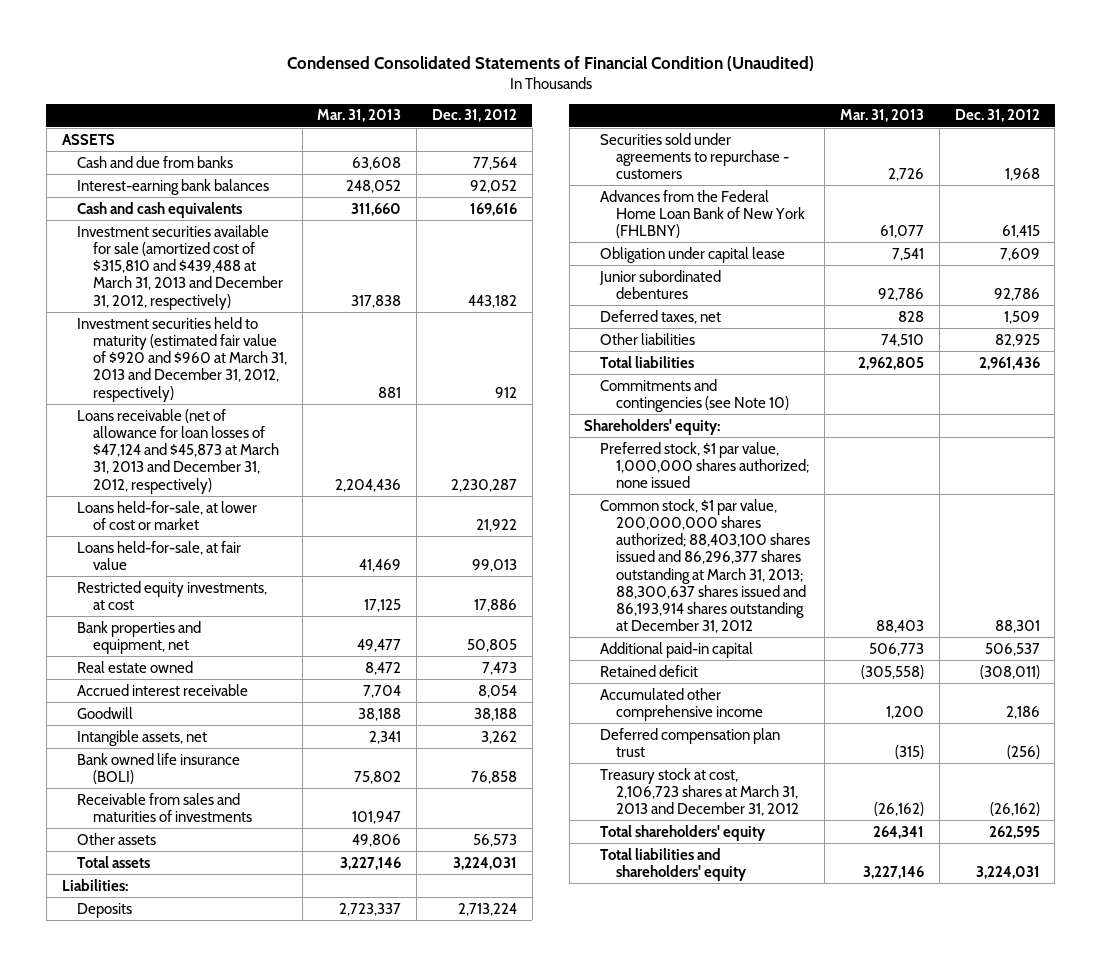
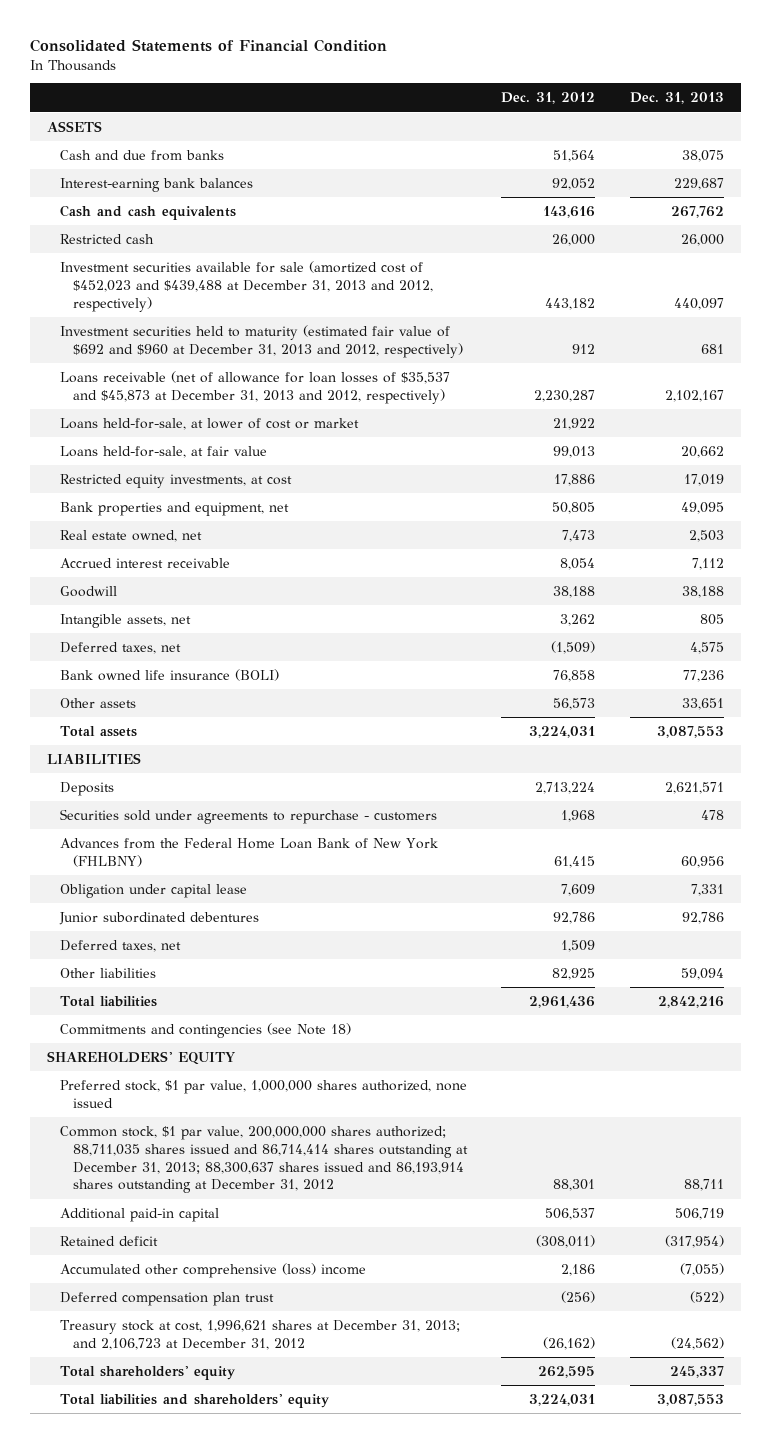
[286,56,814,72] Condensed Consolidated Statements of Financial Condition (Unaudited) -> [29,38,387,52] Consolidated Statements of Financial Condition
[317,109,402,123] Mar. 31, 2013 -> none
none -> [629,92,724,105] Dec. 31, 2013
[472,156,517,170] 77,564 -> [553,149,596,162] 51,564
[469,202,517,216] 169,616 -> [543,205,596,218] 143,616
none -> [59,233,154,244] Restricted cash
[77,224,283,310] Investment securities available for sale (amortized cost of $315,810 and $439,488 at March 31, 2013 and December 31, 2012, respectively) -> [59,260,433,312] Investment securities available for sale (amortized cost of $452,023 and $439,488 at December 31, 2013 and 2012, respectively)
[77,316,287,402] Investment securities held to maturity (estimated fair value of $920 and $960 at March 31, 2013 and December 31, 2012, respectively) -> [59,324,463,358] Investment securities held to maturity (estimated fair value of $692 and $960 at December 31, 2013 and 2012, respectively)
[77,408,279,494] Loans receivable (net of allowance for loan losses of $47,124 and $45,873 at March 31, 2013 and December 31, 2012, respectively) -> [59,370,450,404] Loans receivable (net of allowance for loan losses of $35,537 and $45,873 at December 31, 2013 and 2012, respectively)
[77,660,194,673] Real estate owned -> [59,529,202,542] Real estate owned, net
none -> [59,641,181,654] Deferred taxes, net
[77,792,252,822] Receivable from sales and maturities of investments -> none
[61,878,128,891] Liabilities: -> [46,752,141,764] LIABILITIES
[600,378,789,412] Commitments and contingencies (see Note 10) -> [59,1022,351,1038] Commitments and contingencies (see Note 18)
[584,418,721,435] Shareholders' equity: -> [46,1050,235,1065] SHAREHOLDERS' EQUITY
[600,441,809,489] Preferred stock, $1 par value, 1,000,000 shares authorized; none issued -> [59,1079,467,1108] Preferred stock, $1 par value, 1,000,000 shares authorized, none issued
[600,498,810,634] Common stock, $1 par value, 200,000,000 shares authorized; 88,403,100 shares issued and 86,296,377 shares outstanding at March 31, 2013; 88,300,637 shares issued and 86,193,914 shares outstanding at December 31, 2012 -> [59,1125,468,1194] Common stock, $1 par value, 200,000,000 shares authorized; 88,711,035 shares issued and 86,714,414 shares outstanding at December 31, 2013; 88,300,637 shares issued and 86,193,914 shares outstanding at December 31, 2012
[600,687,763,721] Accumulated other comprehensive income -> [59,1262,366,1278] Accumulated other comprehensive (loss) income
[600,767,799,817] Treasury stock at cost, 2,106,723 shares at March 31, 2013 and December 31, 2012 -> [59,1319,460,1350] Treasury stock at cost, 1,996,621 shares at December 31, 2013; and 2,106,723 at December 31, 2012

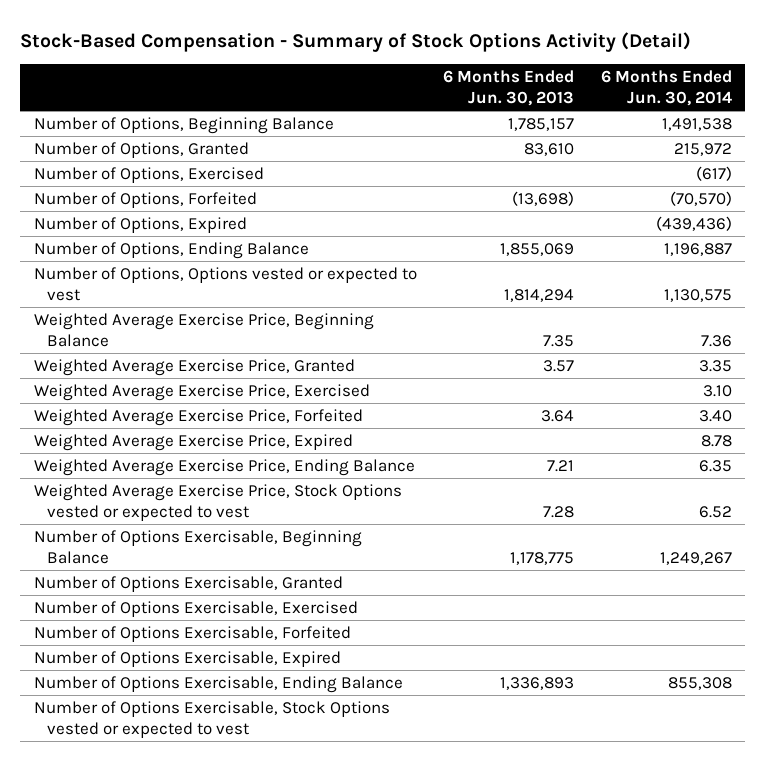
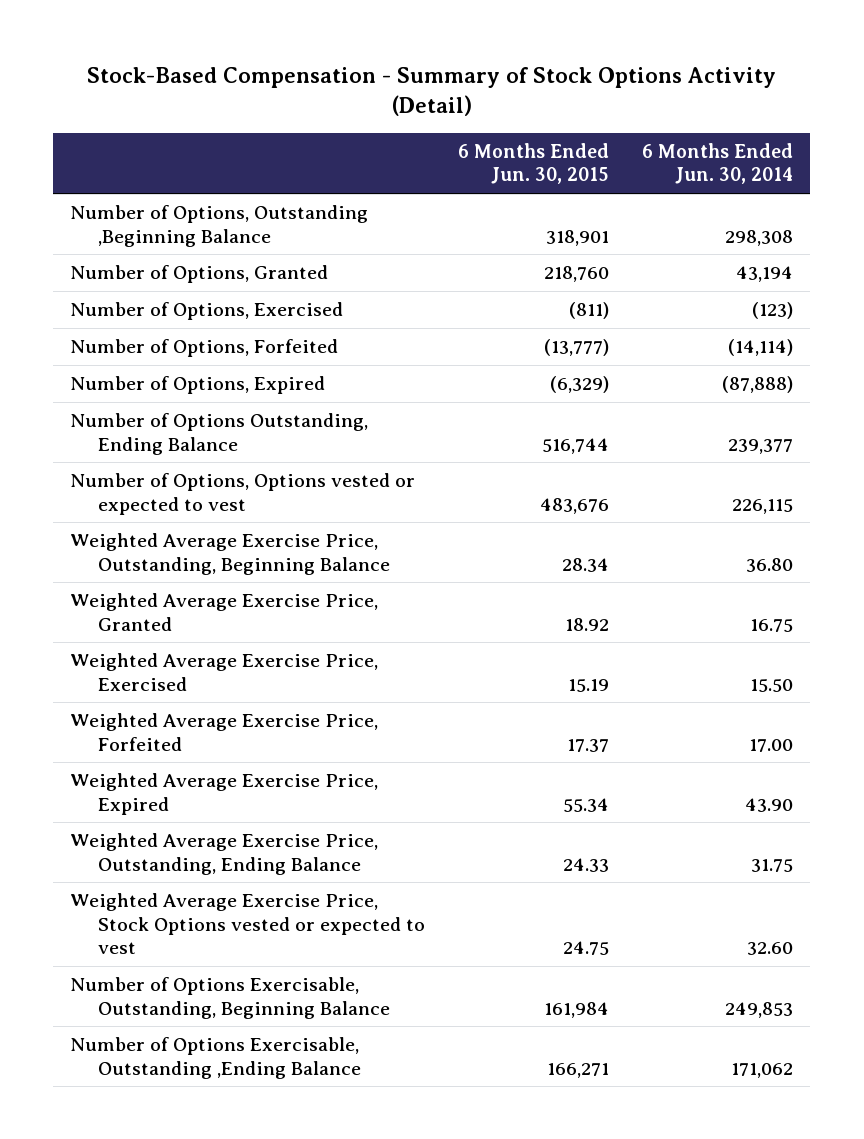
[443,70,575,107] 6 Months Ended Jun. 30, 2013 -> none
none -> [458,142,610,185] 6 Months Ended Jun. 30, 2015
[33,576,343,593] Number of Options Exercisable, Granted -> none
[33,601,358,618] Number of Options Exercisable, Exercised -> none
[33,626,351,643] Number of Options Exercisable, Forfeited -> none
[33,651,341,668] Number of Options Exercisable, Expired -> none
[33,701,390,739] Number of Options Exercisable, Stock Options vested or expected to vest -> none
[33,117,334,135] Number of Options, Beginning Balance -> [70,205,369,247] Number of Options, Outstanding ,Beginning Balance
[661,118,732,132] 1,491,538 -> [725,229,794,246] 298,308
[673,143,732,157] 215,972 -> [736,266,794,283] 43,194
[695,166,732,182] (617) -> [752,302,794,320] (123)
[669,191,732,207] (70,570) -> [728,339,794,357] (14,114)
[655,216,732,232] (439,436) -> [722,376,794,394] (87,888)
[33,242,309,260] Number of Options, Ending Balance -> [70,413,369,455] Number of Options Outstanding, Ending Balance
[663,243,732,257] 1,196,887 -> [728,438,794,454] 239,377
[663,289,732,303] 1,130,575 -> [732,498,794,514] 226,115
[33,313,374,348] Weighted Average Exercise Price, Beginning Balance -> [70,533,390,575] Weighted Average Exercise Price, Outstanding, Beginning Balance
[700,335,732,348] 7.36 -> [746,557,794,572] 36.80
[698,360,732,373] 3.35 -> [750,618,794,632] 16.75
[702,385,732,398] 3.10 -> [750,678,794,692] 15.50
[698,410,732,423] 3.40 -> [749,738,794,752] 17.00
[700,435,732,448] 8.78 -> [745,797,794,812] 43.90
[33,459,415,477] Weighted Average Exercise Price, Ending Balance -> [70,833,379,875] Weighted Average Exercise Price, Outstanding, Ending Balance
[698,460,732,473] 6.35 -> [751,858,794,872] 31.75
[698,506,732,519] 6.52 -> [747,942,794,956] 32.60
[33,530,362,565] Number of Options Exercisable, Beginning Balance -> [70,977,390,1019] Number of Options Exercisable, Outstanding, Beginning Balance
[659,552,732,566] 1,249,267 -> [725,1001,794,1018] 249,853
[33,676,403,694] Number of Options Exercisable, Ending Balance -> [70,1037,361,1079] Number of Options Exercisable, Outstanding ,Ending Balance
[667,677,732,691] 855,308 -> [731,1062,794,1078] 171,062

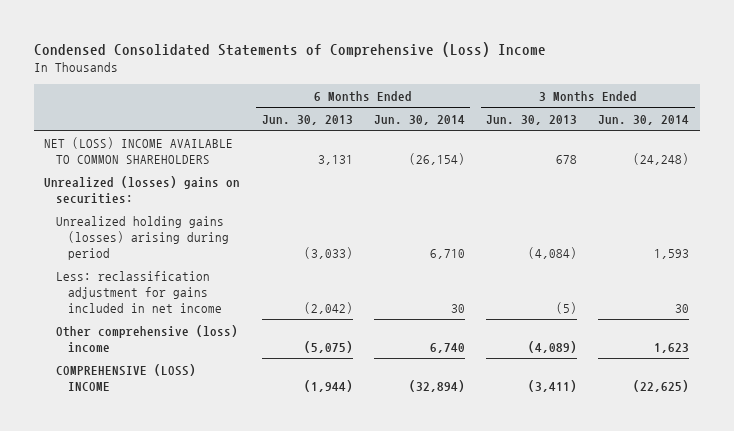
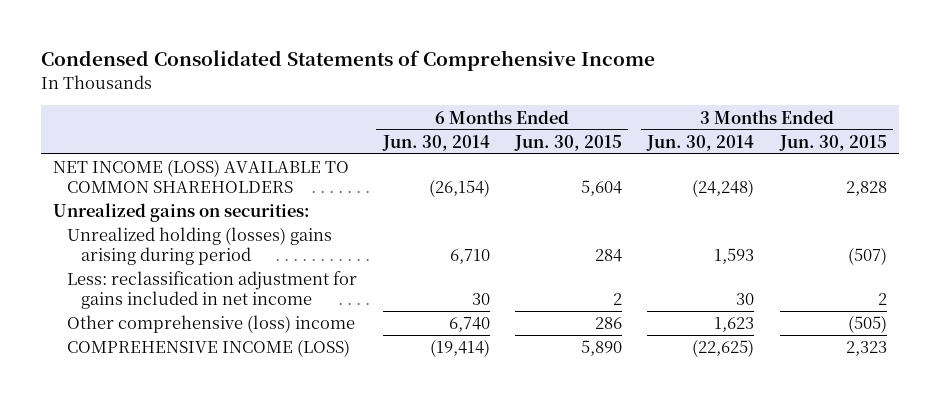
[33,41,546,57] Condensed Consolidated Statements of Comprehensive (Loss) Income -> [40,50,655,72] Condensed Consolidated Statements of Comprehensive Income
[261,114,353,125] Jun. 30, 2013 -> none
[486,114,578,125] Jun. 30, 2013 -> none
none -> [513,134,622,151] Jun. 30, 2015
none -> [778,134,887,151] Jun. 30, 2015
[44,136,234,164] NET (LOSS) INCOME AVAILABLE TO COMMON SHAREHOLDERS -> [53,159,350,193] NET INCOME (LOSS) AVAILABLE TO COMMON SHAREHOLDERS
[44,175,241,204] Unrealized (losses) gains on securities: -> [53,203,311,223] Unrealized gains on securities:
[56,215,230,260] Unrealized holding gains (losses) arising during period -> [67,227,333,265] Unrealized holding (losses) gains arising during period
[56,363,197,391] COMPREHENSIVE (LOSS) INCOME -> [67,339,351,358] COMPREHENSIVE INCOME (LOSS)
[408,379,465,392] (32,894) -> [429,339,490,358] (19,414)

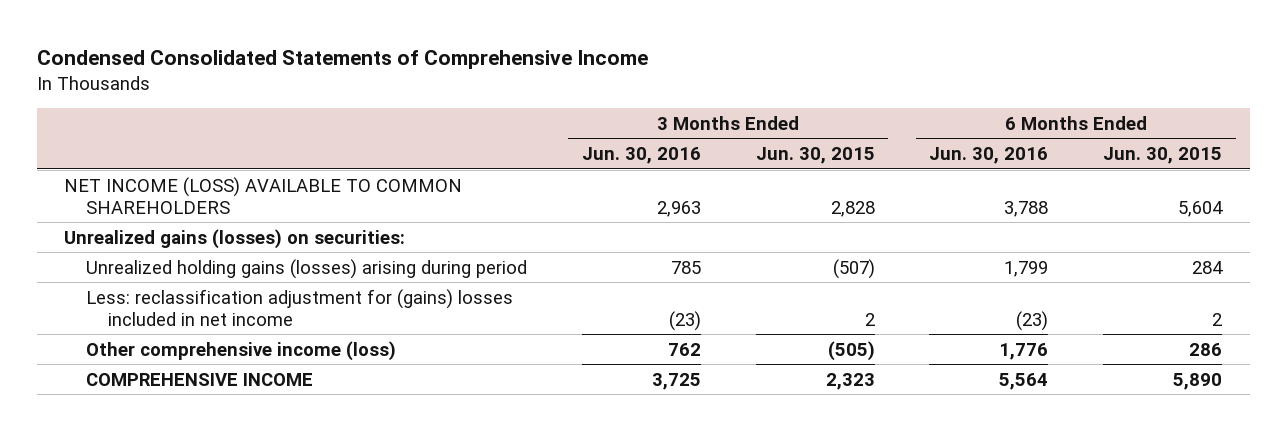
[381,134,490,151] Jun. 30, 2014 -> none
[646,134,755,151] Jun. 30, 2014 -> none
none -> [581,147,701,165] Jun. 30, 2016
none -> [929,147,1049,165] Jun. 30, 2016
[53,203,311,223] Unrealized gains on securities: -> [64,228,406,249] Unrealized gains (losses) on securities:
[67,227,333,265] Unrealized holding (losses) gains arising during period -> [85,258,527,279] Unrealized holding gains (losses) arising during period
[67,271,358,309] Less: reclassification adjustment for gains included in net income -> [85,288,513,326] Less: reclassification adjustment for (gains) losses included in net income
[67,315,356,334] Other comprehensive (loss) income -> [85,340,396,361] Other comprehensive income (loss)
[67,339,351,358] COMPREHENSIVE INCOME (LOSS) -> [85,372,313,386] COMPREHENSIVE INCOME

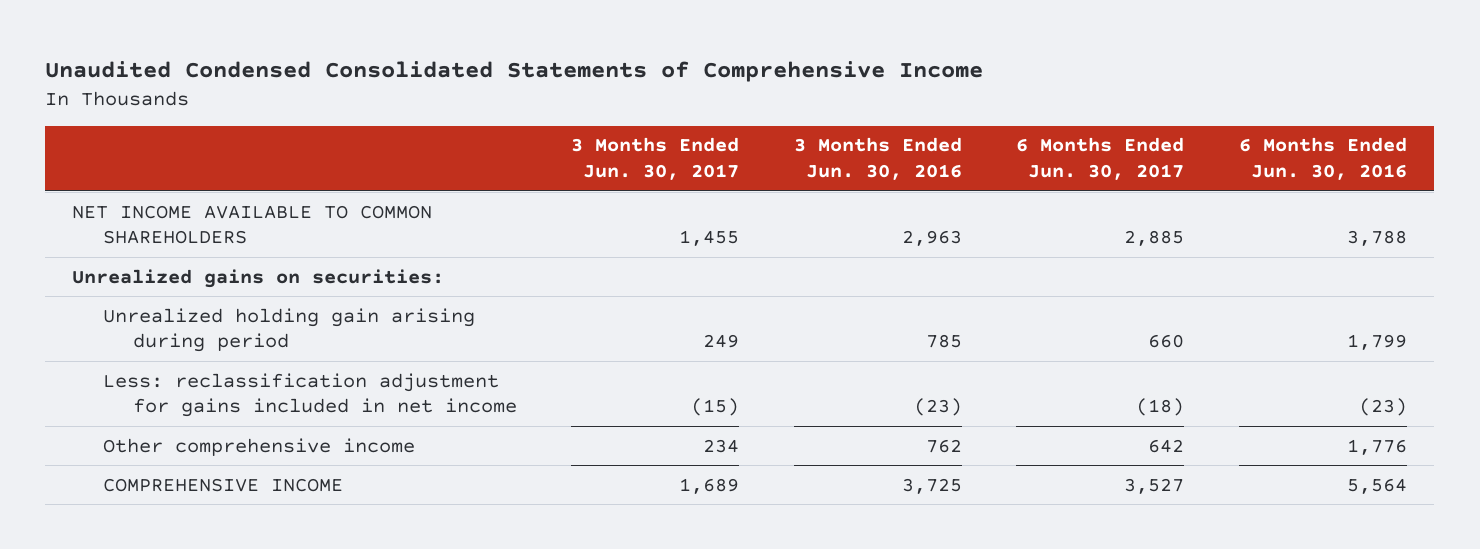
[36,50,648,70] Condensed Consolidated Statements of Comprehensive Income -> [45,61,984,83] Unaudited Condensed Consolidated Statements of Comprehensive Income
[755,147,875,165] Jun. 30, 2015 -> none
[1103,147,1223,165] Jun. 30, 2015 -> none
none -> [571,137,740,181] 3 Months Ended Jun. 30, 2017
none -> [1016,137,1185,181] 6 Months Ended Jun. 30, 2017
[64,176,463,214] NET INCOME (LOSS) AVAILABLE TO COMMON SHAREHOLDERS -> [72,204,433,245] NET INCOME AVAILABLE TO COMMON SHAREHOLDERS
[64,228,406,249] Unrealized gains (losses) on securities: -> [72,268,445,288] Unrealized gains on securities:
[85,258,527,279] Unrealized holding gains (losses) arising during period -> [102,307,475,353] Unrealized holding gain arising during period
[85,288,513,326] Less: reclassification adjustment for (gains) losses included in net income -> [102,372,517,418] Less: reclassification adjustment for gains included in net income
[85,340,396,361] Other comprehensive income (loss) -> [102,437,415,456] Other comprehensive income

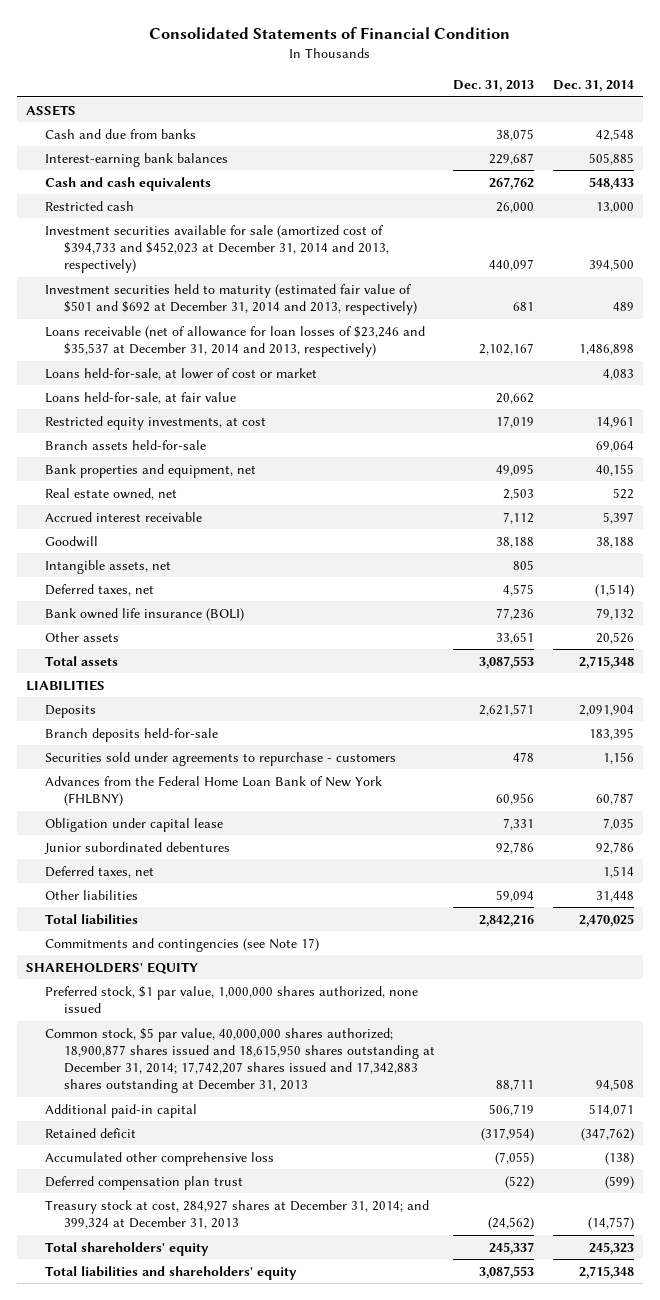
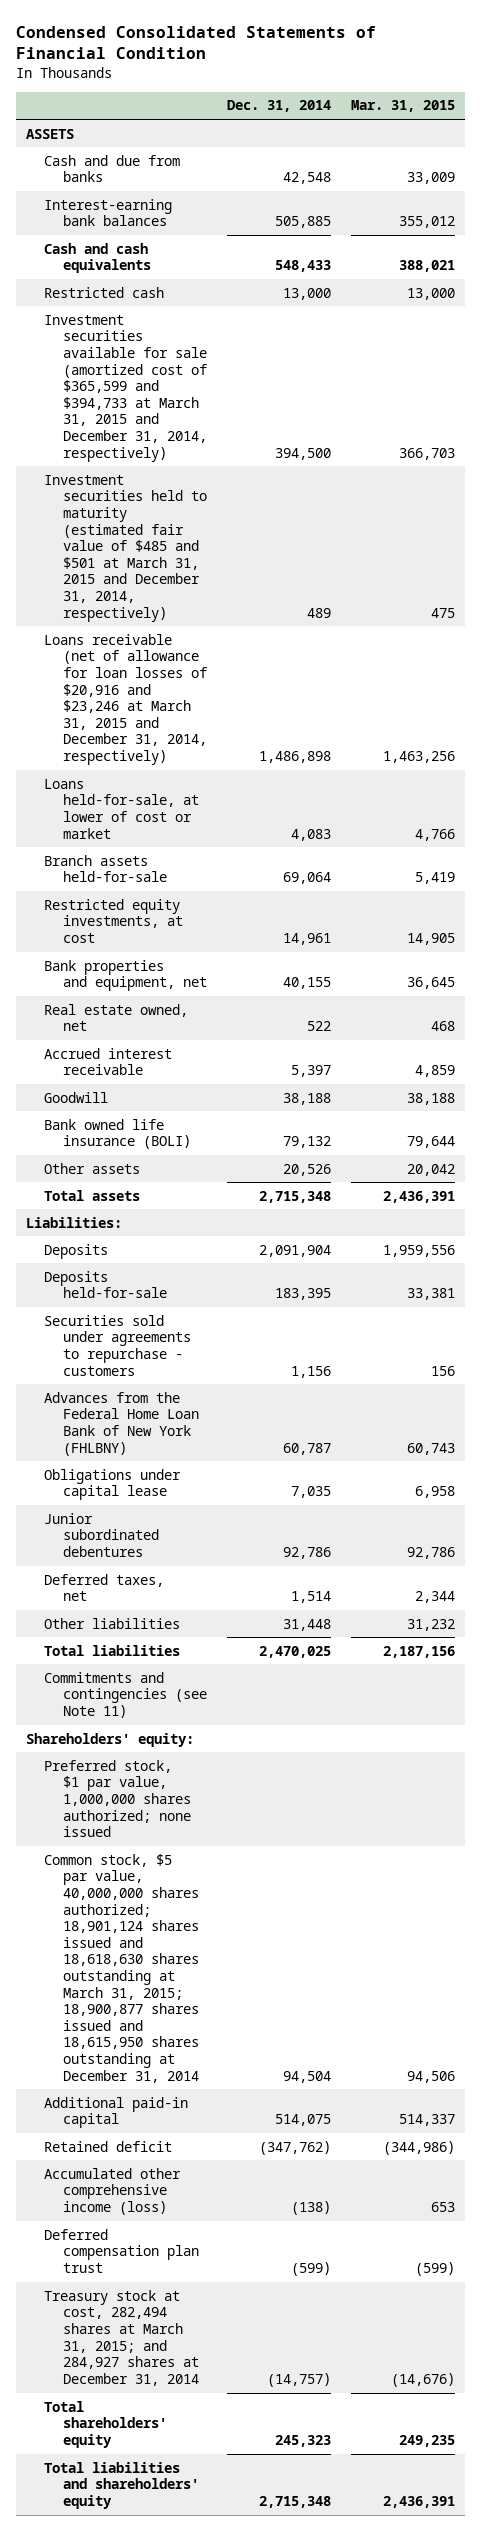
[148,27,510,40] Consolidated Statements of Financial Condition -> [16,25,377,60] Condensed Consolidated Statements of Financial Condition
[453,80,535,93] Dec. 31, 2013 -> none
none -> [350,100,455,113] Mar. 31, 2015
[45,224,390,274] Investment securities available for sale (amortized cost of $394,733 and $452,023 at December 31, 2014 and 2013, respectively) -> [44,314,207,462] Investment securities available for sale (amortized cost of $365,599 and $394,733 at March 31, 2015 and December 31, 2014, respectively)
[45,283,418,315] Investment securities held to maturity (estimated fair value of $501 and $692 at December 31, 2014 and 2013, respectively) -> [44,474,207,622] Investment securities held to maturity (estimated fair value of $485 and $501 at March 31, 2015 and December 31, 2014, respectively)
[45,325,426,357] Loans receivable (net of allowance for loan losses of $23,246 and $35,537 at December 31, 2014 and 2013, respectively) -> [44,633,207,765] Loans receivable (net of allowance for loan losses of $20,916 and $23,246 at March 31, 2015 and December 31, 2014, respectively)
[45,391,237,404] Loans held-for-sale, at fair value -> none
[45,415,267,430] Restricted equity investments, at cost -> [44,898,183,943] Restricted equity investments, at cost
[45,559,172,574] Intangible assets, net -> none
[45,583,155,596] Deferred taxes, net -> none
[26,679,106,691] LIABILITIES -> [26,1216,123,1228] Liabilities:
[45,727,219,742] Branch deposits held-for-sale -> [44,1270,167,1299] Deposits held-for-sale
[45,817,224,832] Obligation under capital lease -> [44,1468,182,1501] Obligations under capital lease
[45,937,320,952] Commitments and contingencies (see Note 17) -> [44,1671,207,1718] Commitments and contingencies (see Note 11)
[26,961,199,974] SHAREHOLDERS' EQUITY -> [26,1732,195,1747] Shareholders' equity:
[45,985,419,1013] Preferred stock, $1 par value, 1,000,000 shares authorized, none issued -> [44,1759,191,1838] Preferred stock, $1 par value, 1,000,000 shares authorized; none issued
[45,1027,436,1094] Common stock, $5 par value, 40,000,000 shares authorized; 18,900,877 shares issued and 18,615,950 shares outstanding at December 31, 2014; 17,742,207 shares issued and 17,342,883 shares outstanding at December 31, 2013 -> [44,1853,199,2083] Common stock, $5 par value, 40,000,000 shares authorized; 18,901,124 shares issued and 18,618,630 shares outstanding at March 31, 2015; 18,900,877 shares issued and 18,615,950 shares outstanding at December 31, 2014
[595,1079,634,1092] 94,508 -> [282,2070,331,2083] 94,504
[588,1103,634,1116] 514,071 -> [274,2114,331,2127] 514,075
[45,1151,275,1166] Accumulated other comprehensive loss -> [44,2167,182,2215] Accumulated other comprehensive income (loss)
[45,1199,430,1229] Treasury stock at cost, 284,927 shares at December 31, 2014; and 399,324 at December 31, 2013 -> [44,2289,199,2386] Treasury stock at cost, 282,494 shares at March 31, 2015; and 284,927 shares at December 31, 2014

